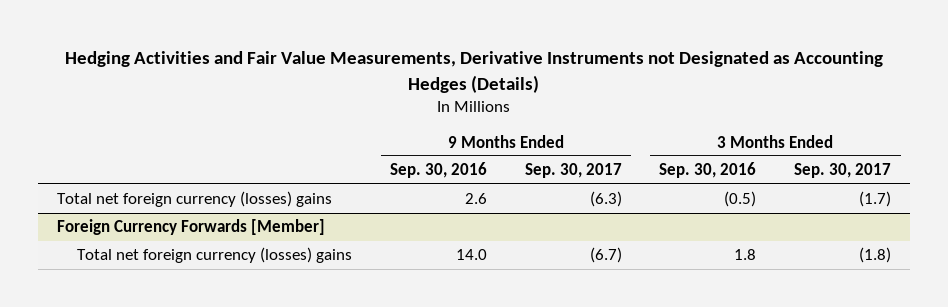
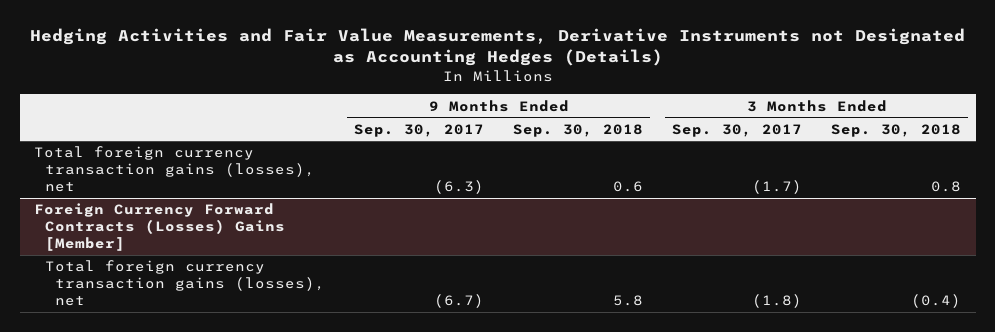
[390,162,488,179] Sep. 30, 2016 -> none
[659,162,757,179] Sep. 30, 2016 -> none
none -> [513,123,644,137] Sep. 30, 2018
none -> [831,123,962,137] Sep. 30, 2018
[56,191,332,208] Total net foreign currency (losses) gains -> [34,146,315,193] Total foreign currency transaction gains (losses), net
[56,219,325,236] Foreign Currency Forwards [Member] -> [34,203,285,252] Foreign Currency Forward Contracts (Losses) Gains [Member]
[77,247,353,264] Total net foreign currency (losses) gains -> [44,260,325,307] Total foreign currency transaction gains (losses), net

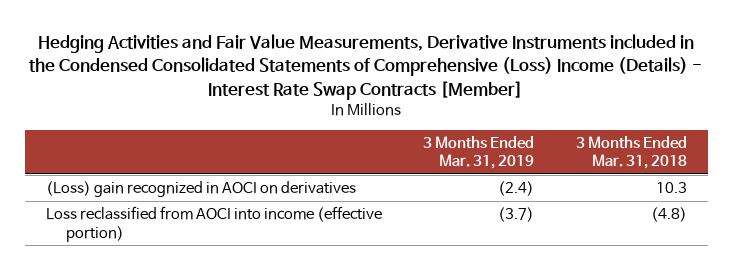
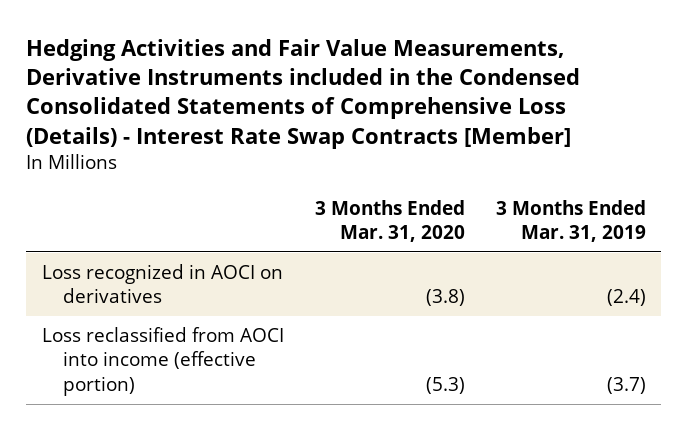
[29,34,703,100] Hedging Activities and Fair Value Measurements, Derivative Instruments included in the Condensed Consolidated Statements of Comprehensive (Loss) Income (Details) - Interest Rate Swap Contracts [Member] -> [26,38,581,149] Hedging Activities and Fair Value Measurements, Derivative Instruments included in the Condensed Consolidated Statements of Comprehensive Loss (Details) - Interest Rate Swap Contracts [Member]
[576,135,688,170] 3 Months Ended Mar. 31, 2018 -> none
none -> [314,199,465,242] 3 Months Ended Mar. 31, 2020
[45,181,356,198] (Loss) gain recognized in AOCI on derivatives -> [41,264,283,304] Loss recognized in AOCI on derivatives

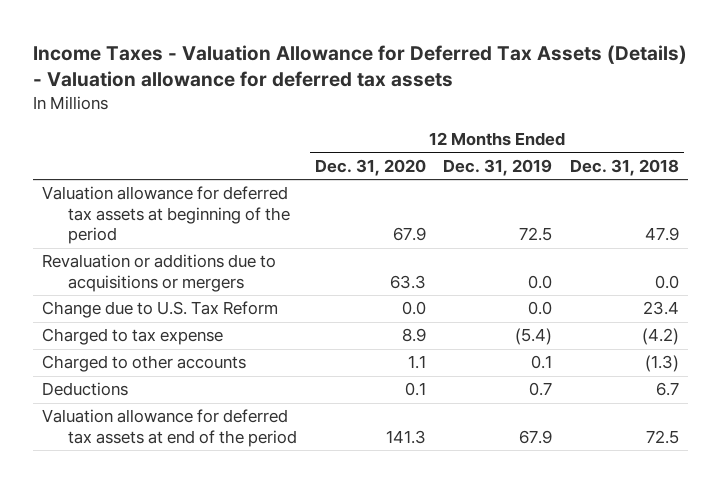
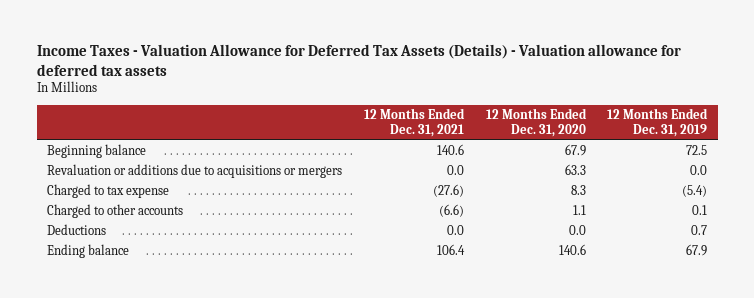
[570,158,680,176] Dec. 31, 2018 -> none
none -> [363,108,465,137] 12 Months Ended Dec. 31, 2021
[42,186,290,245] Valuation allowance for deferred tax assets at beginning of the period -> [47,144,147,159] Beginning balance
[42,301,279,319] Change due to U.S. Tax Reform -> none
[401,328,426,343] 8.9 -> [570,185,586,196] 8.3
[42,409,297,447] Valuation allowance for deferred tax assets at end of the period -> none
[404,382,426,397] 0.1 -> [568,225,586,236] 0.0
none -> [47,244,130,259] Ending balance

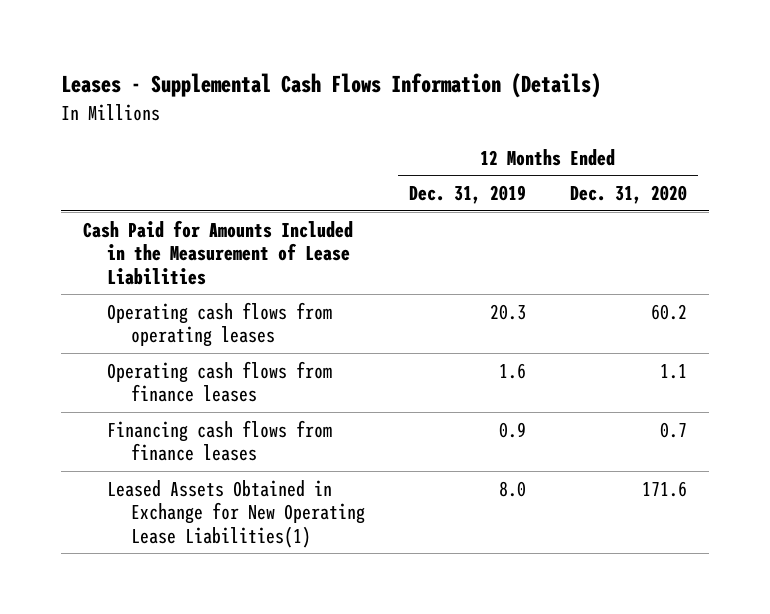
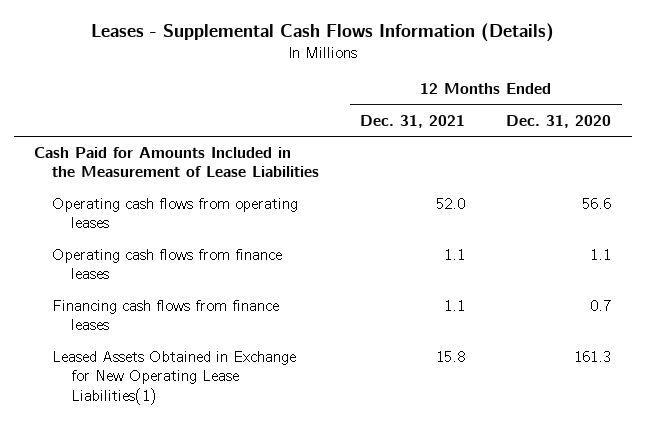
[408,185,526,205] Dec. 31, 2019 -> none
none -> [360,114,466,128] Dec. 31, 2021
[651,303,688,320] 60.2 -> [582,197,612,209] 56.6
[642,480,688,497] 171.6 -> [574,350,612,362] 161.3

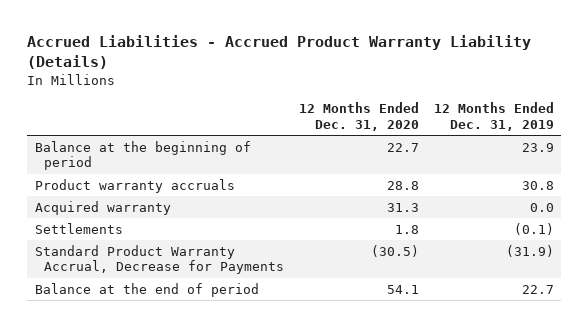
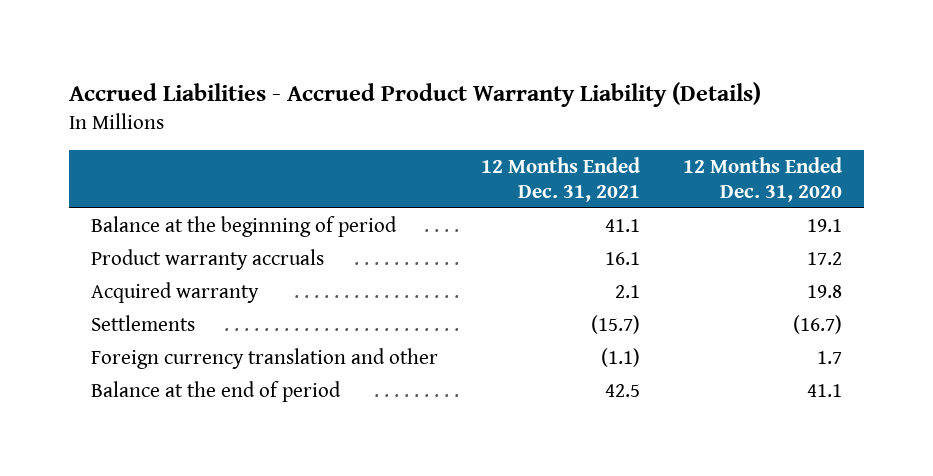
[433,102,554,132] 12 Months Ended Dec. 31, 2019 -> none
none -> [480,156,640,202] 12 Months Ended Dec. 31, 2021
[34,244,285,275] Standard Product Warranty Accrual, Decrease for Payments -> none
[386,142,419,152] 22.7 -> [807,218,843,232] 19.1
[386,180,419,190] 28.8 -> [807,251,843,265] 17.2
[386,202,419,212] 31.3 -> [807,284,843,298] 19.8
[394,224,419,234] 1.8 -> [793,314,843,334] (16.7)
none -> [90,347,438,369] Foreign currency translation and other
[386,284,419,294] 54.1 -> [807,383,843,397] 41.1

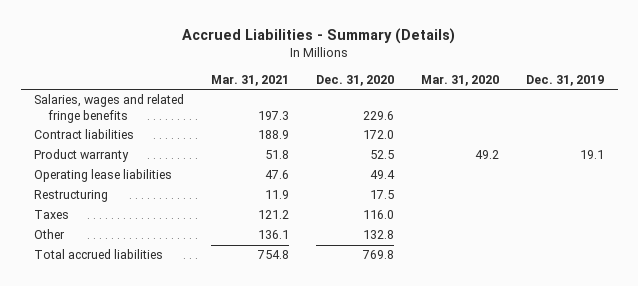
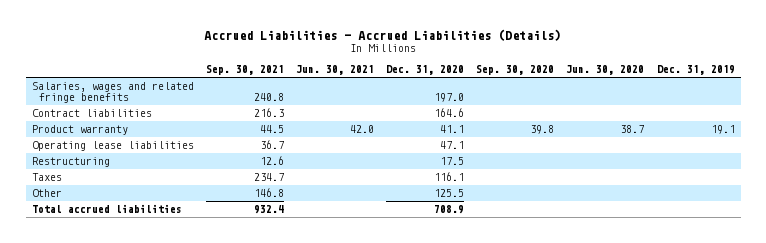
[182,28,456,45] Accrued Liabilities - Summary (Details) -> [204,28,562,41] Accrued Liabilities - Accrued Liabilities (Details)
[211,75,290,87] Mar. 31, 2021 -> none
[421,75,500,87] Mar. 31, 2020 -> none
none -> [205,65,284,76] Sep. 30, 2021
none -> [296,65,375,76] Jun. 30, 2021
none -> [476,65,555,76] Sep. 30, 2020
none -> [566,65,645,76] Jun. 30, 2020
[363,110,395,120] 229.6 -> [434,93,465,103] 197.0
[363,130,395,140] 172.0 -> [434,108,465,118] 164.6
[370,150,395,160] 52.5 -> [440,125,465,134] 41.1
[370,170,396,180] 49.4 -> [440,141,465,150] 47.1
[363,210,395,220] 116.0 -> [434,172,465,182] 116.1
[363,230,395,240] 132.8 -> [434,189,465,198] 125.5
[362,250,395,260] 769.8 -> [434,205,465,215] 708.9

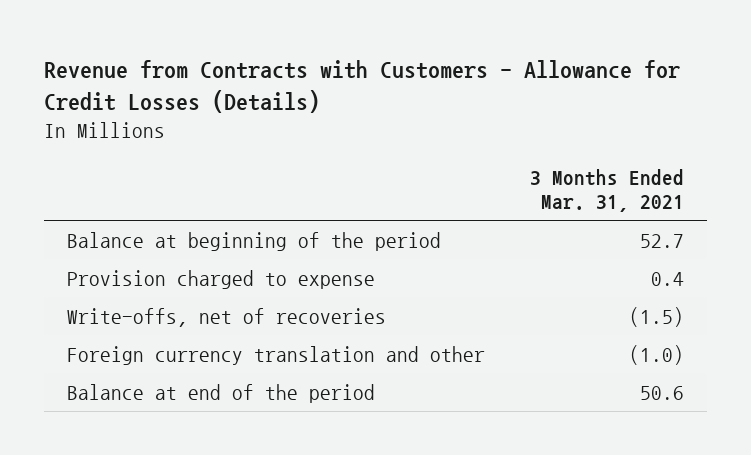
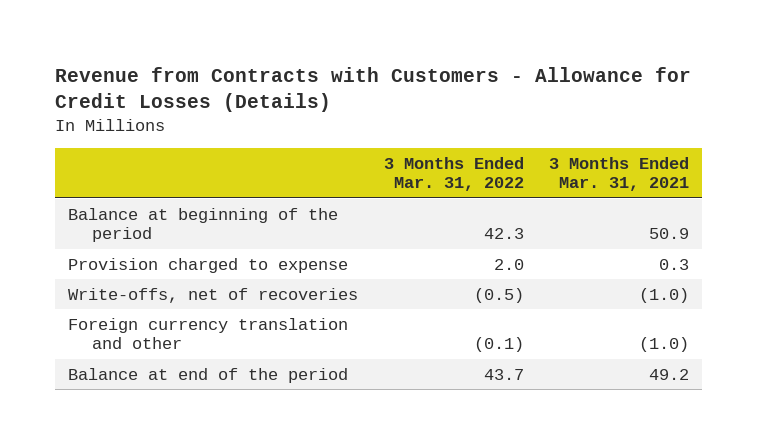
none -> [383,156,524,192] 3 Months Ended Mar. 31, 2022
[640,233,685,248] 52.7 -> [649,228,690,240] 50.9
[651,271,685,286] 0.4 -> [659,258,690,270] 0.3
[629,306,685,327] (1.5) -> [639,287,690,303] (1.0)
[640,385,685,400] 50.6 -> [649,368,690,380] 49.2

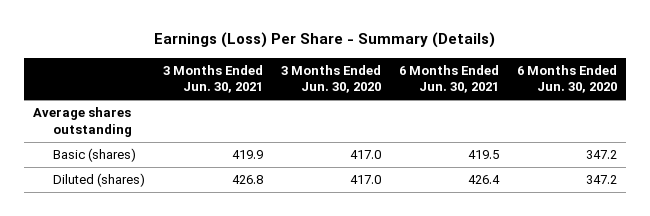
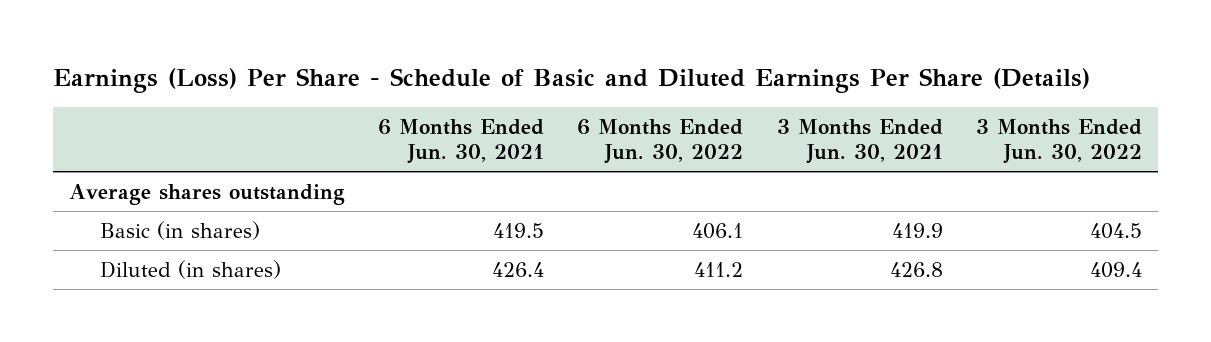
[154,32,496,49] Earnings (Loss) Per Share - Summary (Details) -> [52,67,1090,93] Earnings (Loss) Per Share - Schedule of Basic and Diluted Earnings Per Share (Details)
[280,64,381,94] 3 Months Ended Jun. 30, 2020 -> none
[517,64,618,94] 6 Months Ended Jun. 30, 2020 -> none
none -> [577,118,744,165] 6 Months Ended Jun. 30, 2022
none -> [975,118,1142,165] 3 Months Ended Jun. 30, 2022
[52,148,136,163] Basic (shares) -> [99,220,260,240] Basic (in shares)
[52,173,145,188] Diluted (shares) -> [99,259,281,279] Diluted (in shares)

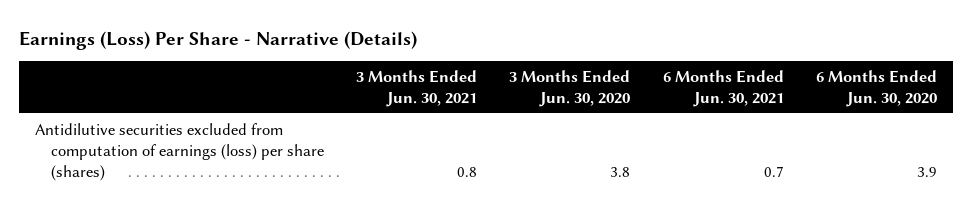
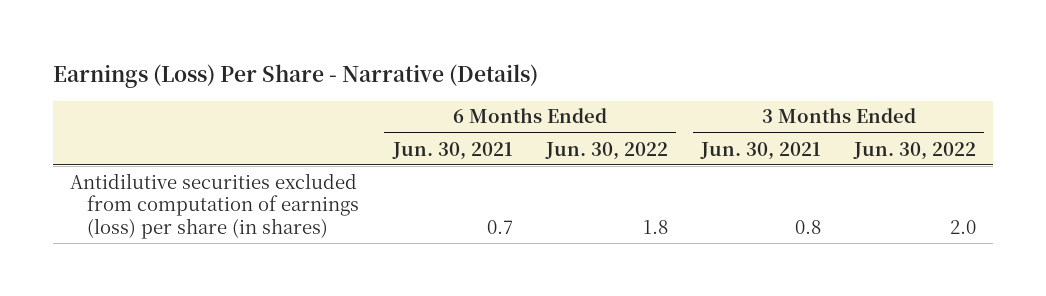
[509,69,631,107] 3 Months Ended Jun. 30, 2020 -> none
[815,69,937,107] 6 Months Ended Jun. 30, 2020 -> none
none -> [544,141,668,160] Jun. 30, 2022
none -> [853,141,977,160] Jun. 30, 2022
[35,122,324,181] Antidilutive securities excluded from computation of earnings (loss) per share (shares) -> [70,172,360,239] Antidilutive securities excluded from computation of earnings (loss) per share (in shares)

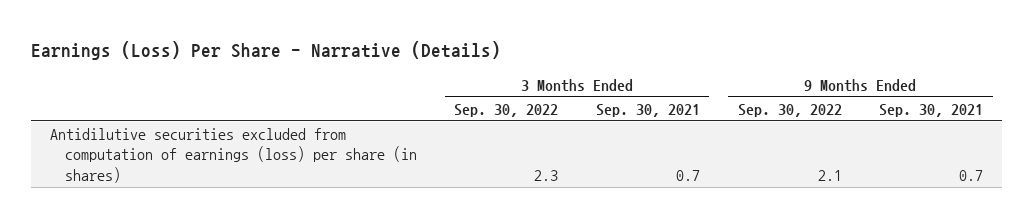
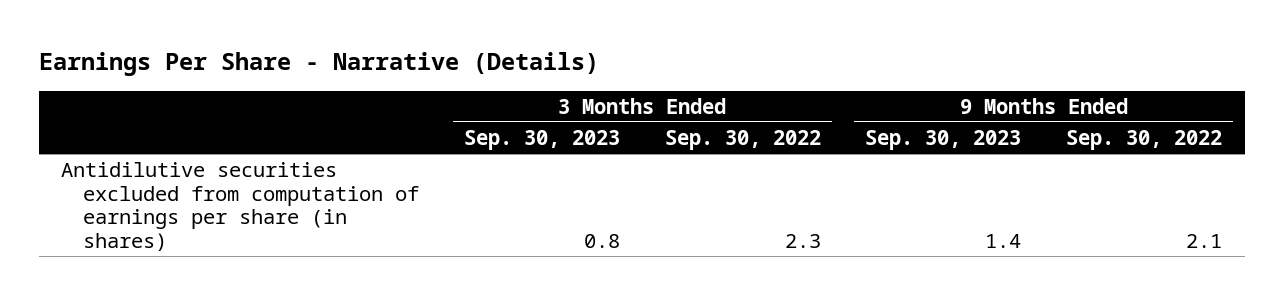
[31,41,502,61] Earnings (Loss) Per Share - Narrative (Details) -> [38,52,599,77] Earnings Per Share - Narrative (Details)
[595,103,700,117] Sep. 30, 2021 -> none
[879,103,984,117] Sep. 30, 2021 -> none
none -> [463,129,620,150] Sep. 30, 2023
none -> [865,129,1022,150] Sep. 30, 2023
[50,128,417,183] Antidilutive securities excluded from computation of earnings (loss) per share (in shares) -> [60,161,419,252] Antidilutive securities excluded from computation of earnings per share (in shares)

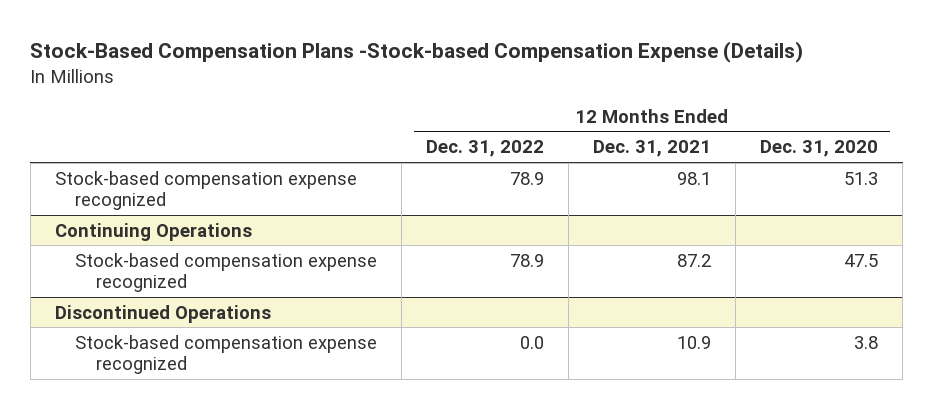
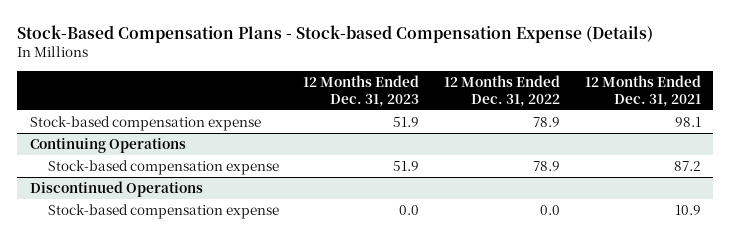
[30,41,804,64] Stock-Based Compensation Plans -Stock-based Compensation Expense (Details) -> [17,24,654,43] Stock-Based Compensation Plans - Stock-based Compensation Expense (Details)
[760,140,879,158] Dec. 31, 2020 -> none
none -> [303,74,420,108] 12 Months Ended Dec. 31, 2023
[54,170,357,210] Stock-based compensation expense recognized -> [29,115,261,131] Stock-based compensation expense
[75,252,378,292] Stock-based compensation expense recognized -> [47,159,279,175] Stock-based compensation expense
[75,334,378,374] Stock-based compensation expense recognized -> [47,203,279,219] Stock-based compensation expense

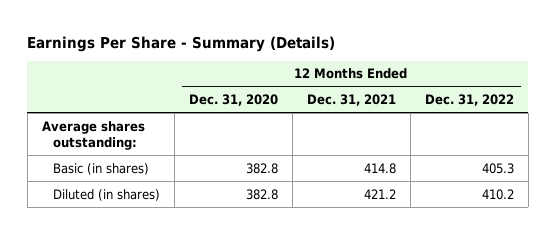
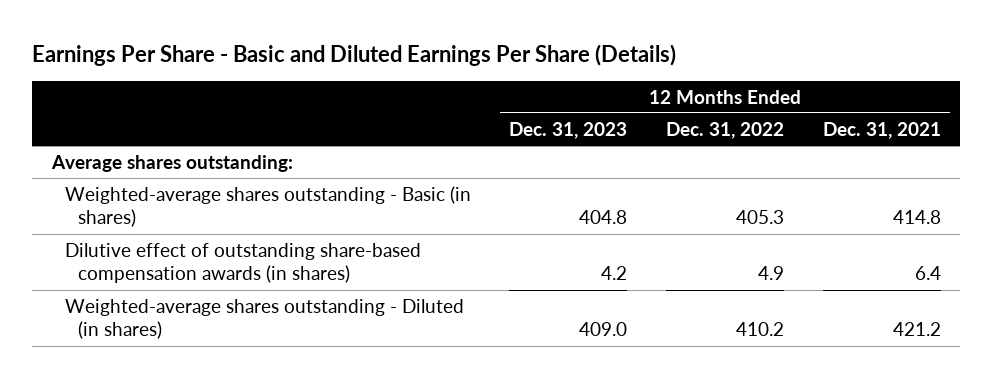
[27,35,336,52] Earnings Per Share - Summary (Details) -> [32,43,677,66] Earnings Per Share - Basic and Diluted Earnings Per Share (Details)
[189,94,279,107] Dec. 31, 2020 -> none
none -> [509,121,628,139] Dec. 31, 2023
[53,162,150,175] Basic (in shares) -> [64,186,471,228] Weighted-average shares outstanding - Basic (in shares)
none -> [64,243,421,284] Dilutive effect of outstanding share-based compensation awards (in shares)
[53,188,161,201] Diluted (in shares) -> [64,299,464,340] Weighted-average shares outstanding - Diluted (in shares)

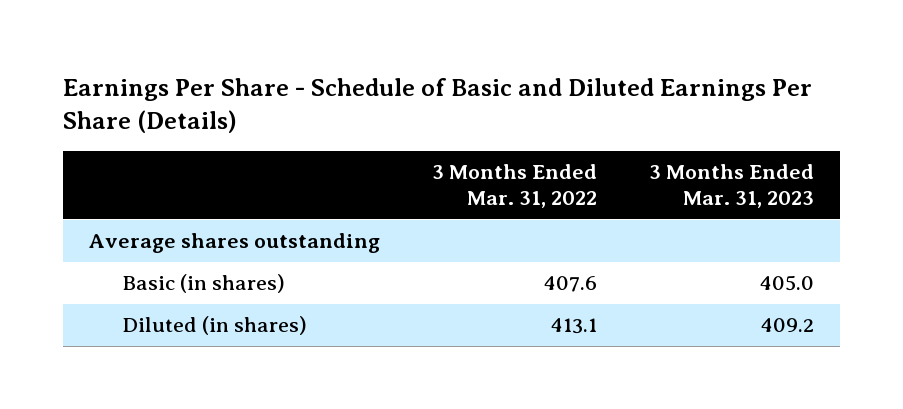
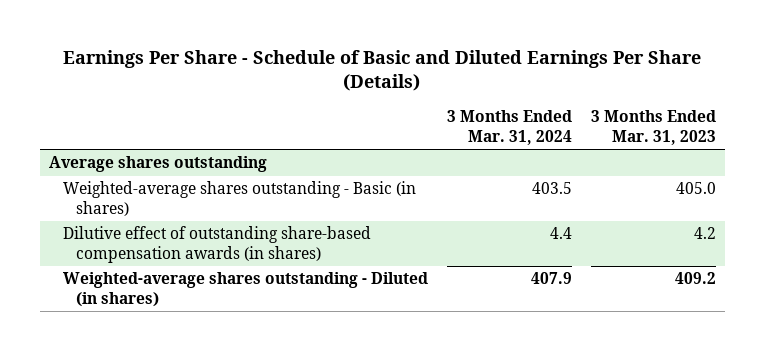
[431,164,597,209] 3 Months Ended Mar. 31, 2022 -> none
none -> [446,110,572,145] 3 Months Ended Mar. 31, 2024
[122,274,286,294] Basic (in shares) -> [62,181,416,217] Weighted-average shares outstanding - Basic (in shares)
none -> [62,226,371,264] Dilutive effect of outstanding share-based compensation awards (in shares)
[122,316,308,336] Diluted (in shares) -> [62,272,428,308] Weighted-average shares outstanding - Diluted (in shares)

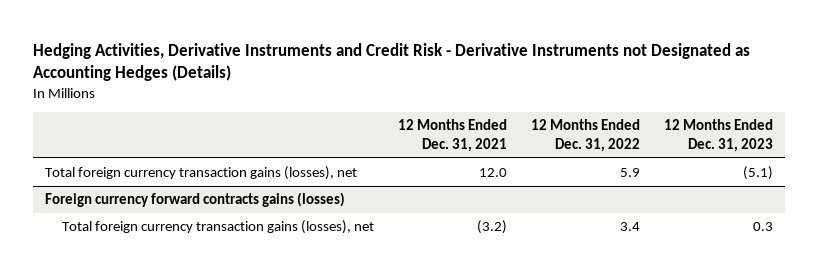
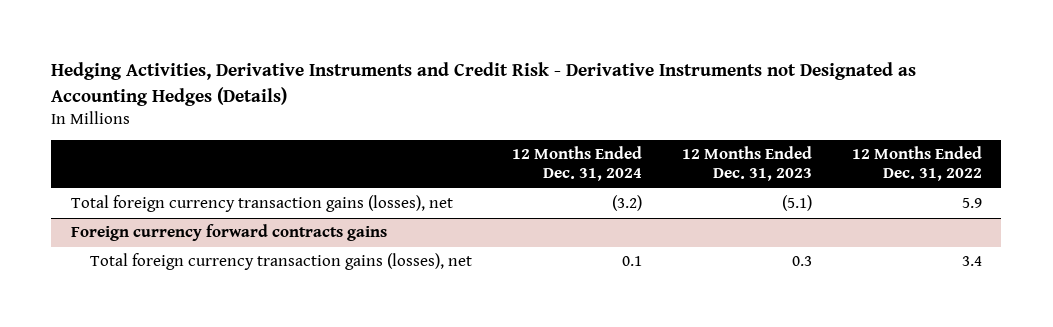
[397,119,507,153] 12 Months Ended Dec. 31, 2021 -> none
none -> [511,146,642,182] 12 Months Ended Dec. 31, 2024
[45,192,346,208] Foreign currency forward contracts gains (losses) -> [71,224,388,242] Foreign currency forward contracts gains

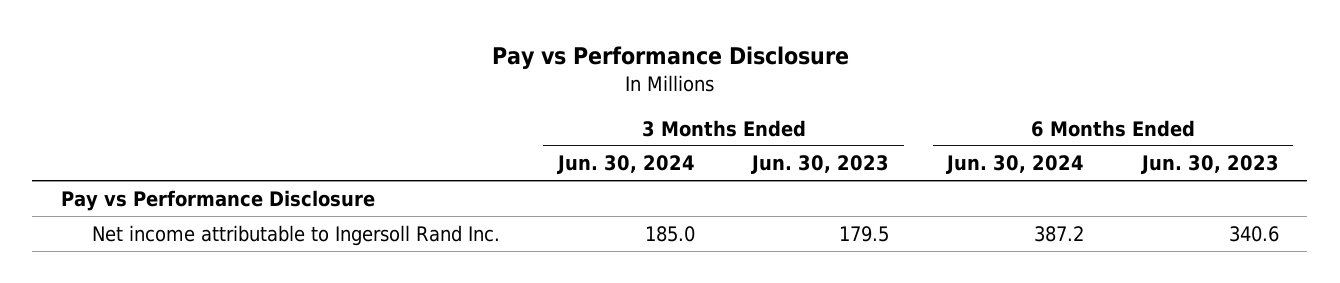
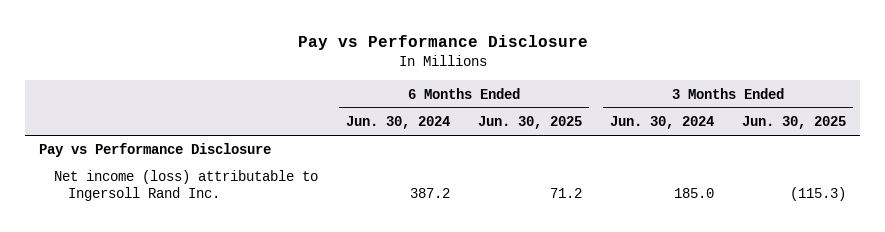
[751,155,890,175] Jun. 30, 2023 -> none
[1140,155,1279,175] Jun. 30, 2023 -> none
none -> [477,116,582,130] Jun. 30, 2025
none -> [741,116,846,130] Jun. 30, 2025
[92,224,501,246] Net income attributable to Ingersoll Rand Inc. -> [53,170,318,202] Net income (loss) attributable to Ingersoll Rand Inc.

